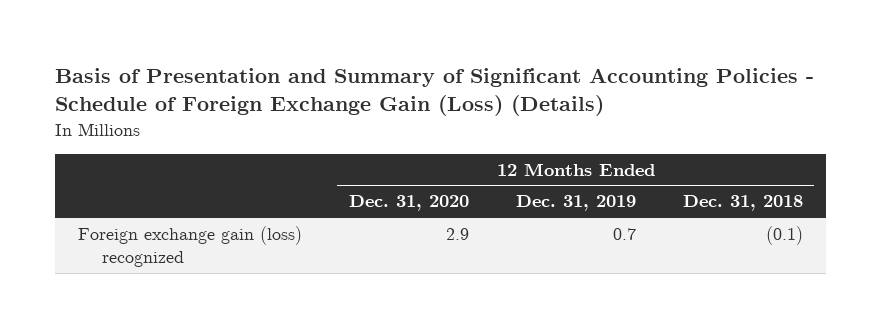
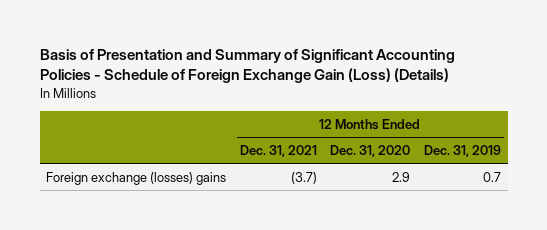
[682,195,803,212] Dec. 31, 2018 -> none
none -> [239,144,317,157] Dec. 31, 2021
[78,226,303,267] Foreign exchange gain (loss) recognized -> [46,171,227,185] Foreign exchange (losses) gains

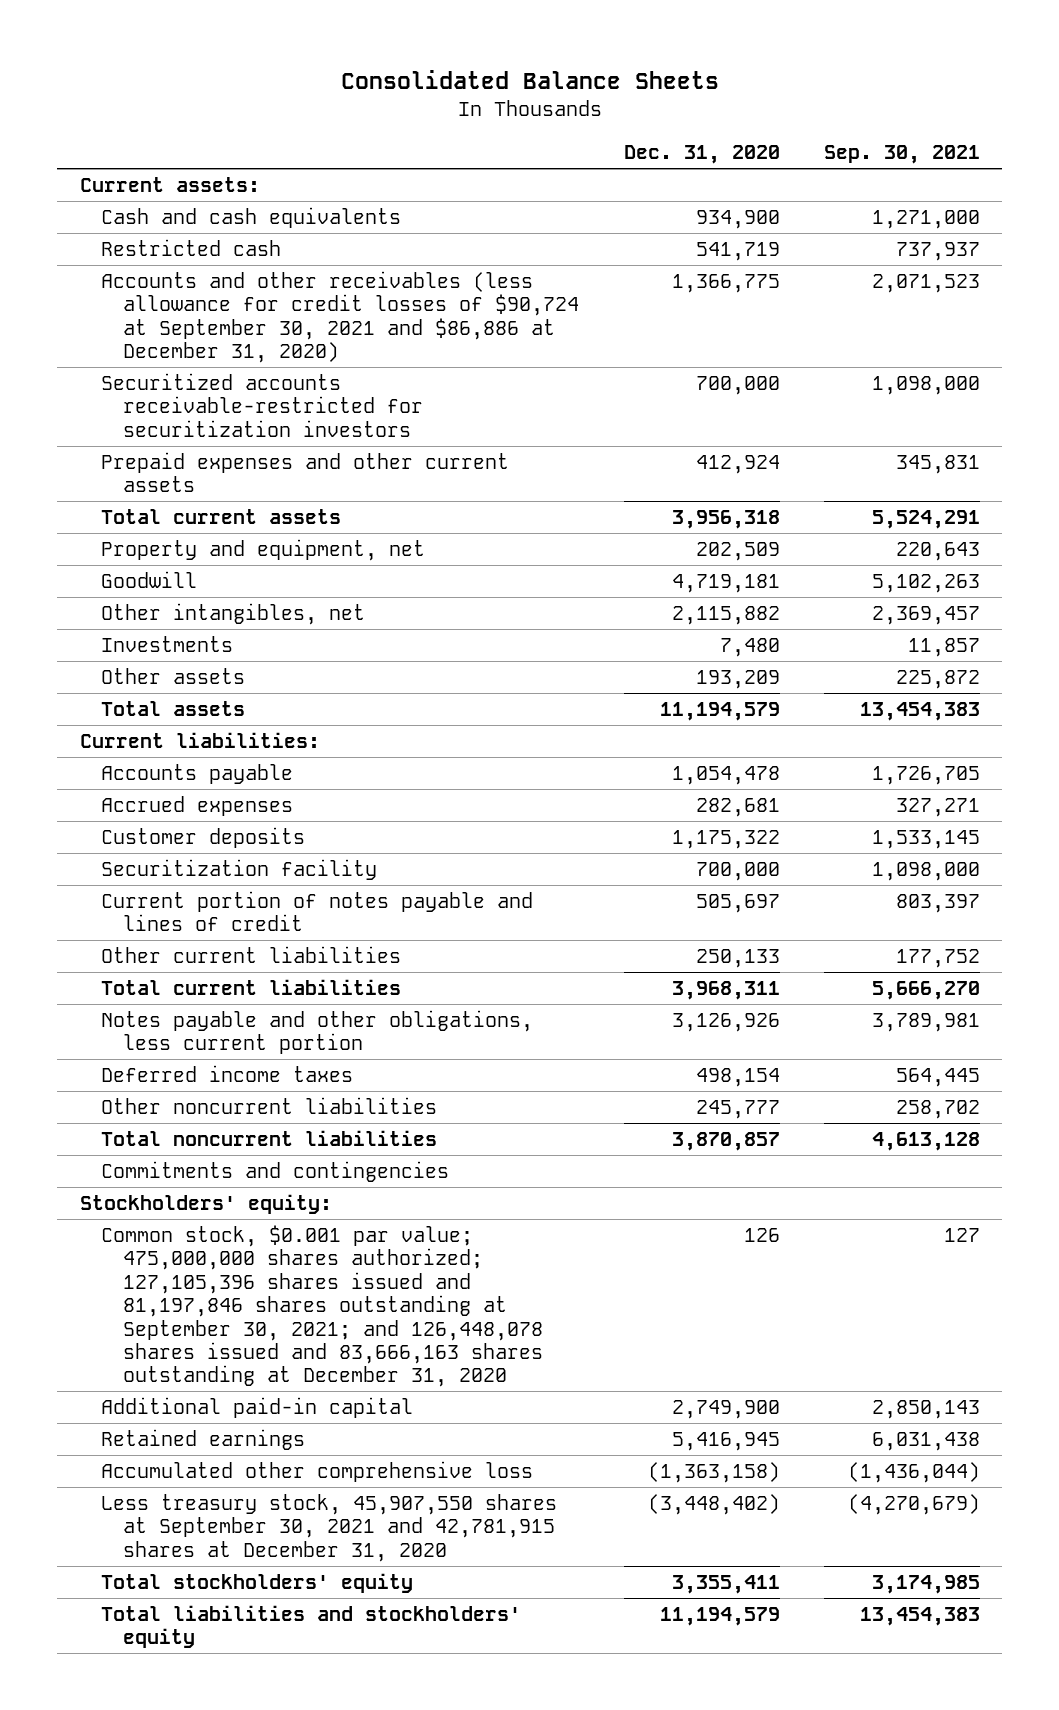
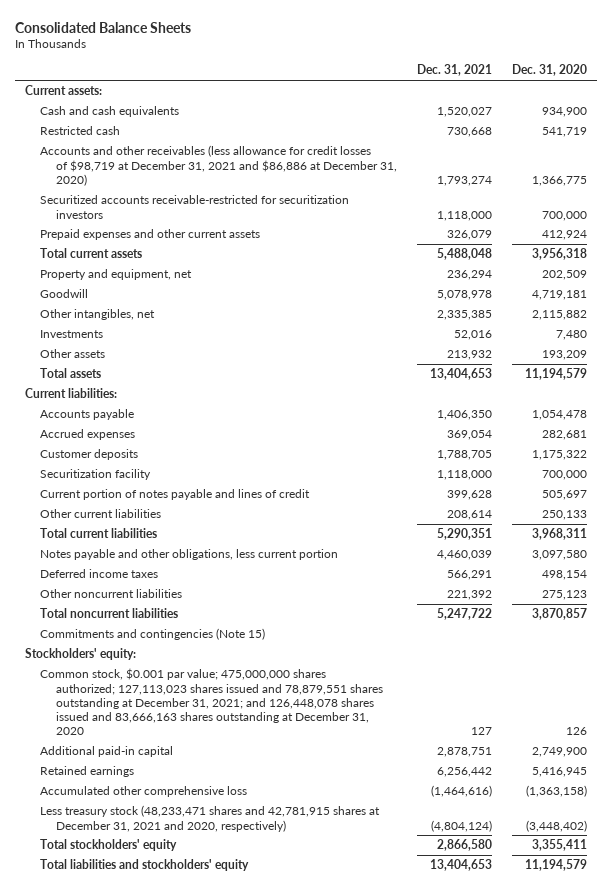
[823,145,980,165] Sep. 30, 2021 -> none
none -> [416,64,492,77] Dec. 31, 2021
[101,271,580,364] Accounts and other receivables (less allowance for credit losses of $90,724 at September 30, 2021 and $86,886 at December 31, 2020) -> [40,145,397,186] Accounts and other receivables (less allowance for credit losses of $98,719 at December 31, 2021 and $86,886 at December 31, 2020)
[671,1013,780,1033] 3,126,926 -> [531,550,587,561] 3,097,580
[695,1100,780,1120] 245,777 -> [541,590,587,601] 275,123
[101,1161,450,1183] Commitments and contingencies -> [40,628,266,641] Commitments and contingencies (Note 15)
[101,1225,544,1388] Common stock, $0.001 par value; 475,000,000 shares authorized; 127,105,396 shares issued and 81,197,846 shares outstanding at September 30, 2021; and 126,448,078 shares issued and 83,666,163 shares outstanding at December 31, 2020 -> [40,668,383,736] Common stock, $0.001 par value; 475,000,000 shares authorized; 127,113,023 shares issued and 78,879,551 shares outstanding at December 31, 2021; and 126,448,078 shares issued and 83,666,163 shares outstanding at December 31, 2020
[101,1494,558,1562] Less treasury stock, 45,907,550 shares at September 30, 2021 and 42,781,915 shares at December 31, 2020 -> [40,805,381,832] Less treasury stock (48,233,471 shares and 42,781,915 shares at December 31, 2021 and 2020, respectively)

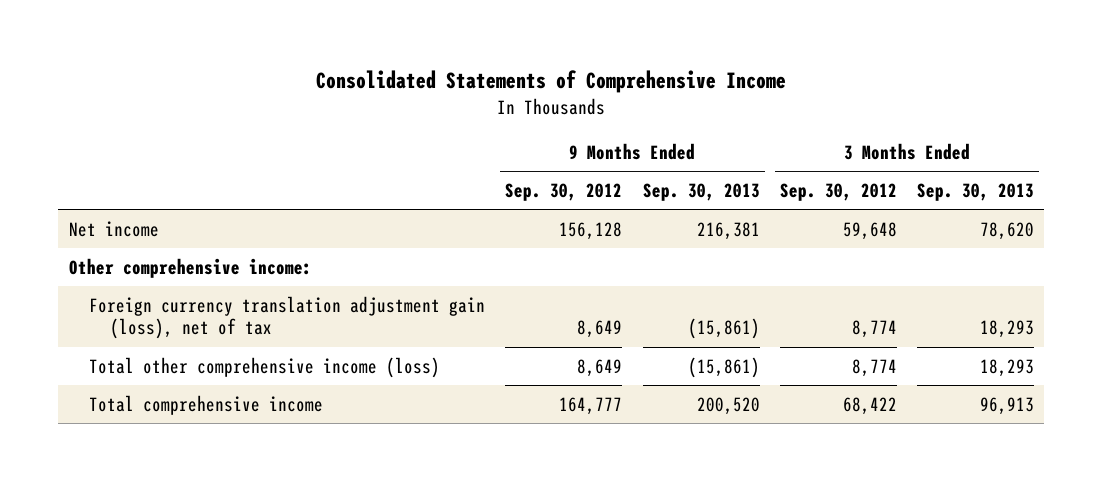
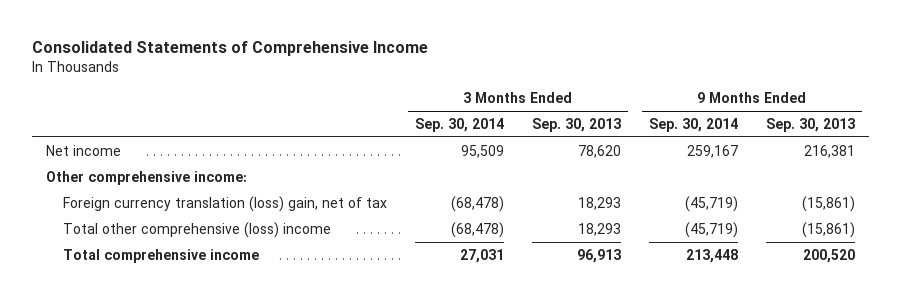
[505,182,623,201] Sep. 30, 2012 -> none
[779,182,897,201] Sep. 30, 2012 -> none
none -> [414,118,504,133] Sep. 30, 2014
none -> [648,118,738,133] Sep. 30, 2014
[89,295,486,340] Foreign currency translation adjustment gain (loss), net of tax -> [62,195,387,212] Foreign currency translation (loss) gain, net of tax
[89,356,441,378] Total other comprehensive income (loss) -> [62,221,331,238] Total other comprehensive (loss) income

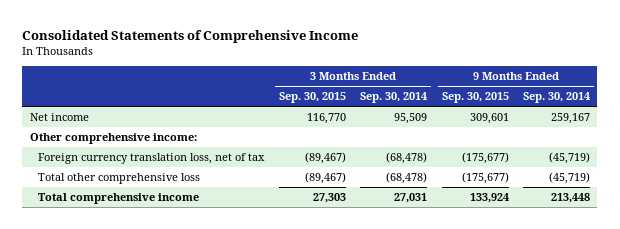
[531,118,621,133] Sep. 30, 2013 -> none
[766,118,856,133] Sep. 30, 2013 -> none
none -> [278,92,346,104] Sep. 30, 2015
none -> [441,92,509,104] Sep. 30, 2015
[62,195,387,212] Foreign currency translation (loss) gain, net of tax -> [38,153,266,165] Foreign currency translation loss, net of tax
[62,221,331,238] Total other comprehensive (loss) income -> [38,173,201,185] Total other comprehensive loss

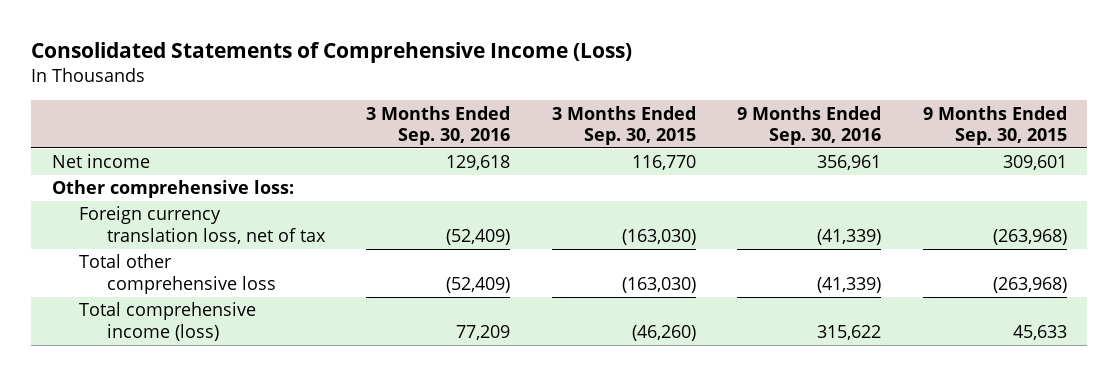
[22,29,359,43] Consolidated Statements of Comprehensive Income -> [30,42,632,64] Consolidated Statements of Comprehensive Income (Loss)
[360,92,428,104] Sep. 30, 2014 -> none
[523,92,591,104] Sep. 30, 2014 -> none
none -> [366,105,511,145] 3 Months Ended Sep. 30, 2016
none -> [737,105,882,145] 9 Months Ended Sep. 30, 2016
[29,133,197,145] Other comprehensive income: -> [51,180,294,199] Other comprehensive loss:
[304,152,346,165] (89,467) -> [621,228,696,245] (163,030)
[461,152,509,165] (175,677) -> [992,228,1067,245] (263,968)
[304,172,346,185] (89,467) -> [621,276,696,293] (163,030)
[461,172,509,185] (175,677) -> [992,276,1067,293] (263,968)
[38,193,200,205] Total comprehensive income -> [79,302,257,341] Total comprehensive income (loss)
[312,193,346,204] 27,303 -> [631,324,696,341] (46,260)
[469,193,509,204] 133,924 -> [1012,324,1067,340] 45,633

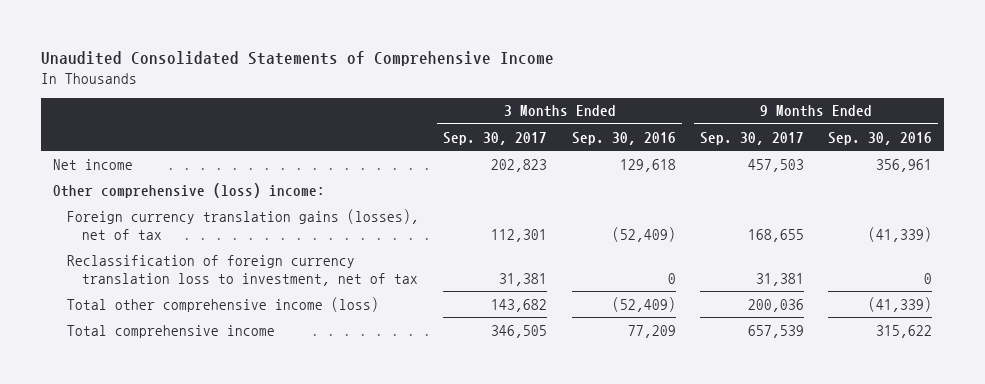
[30,42,632,64] Consolidated Statements of Comprehensive Income (Loss) -> [40,51,554,67] Unaudited Consolidated Statements of Comprehensive Income
[551,105,696,145] 3 Months Ended Sep. 30, 2015 -> none
[922,105,1067,145] 9 Months Ended Sep. 30, 2015 -> none
none -> [443,131,548,145] Sep. 30, 2017
none -> [699,131,804,145] Sep. 30, 2017
[51,180,294,199] Other comprehensive loss: -> [52,182,325,198] Other comprehensive (loss) income:
[79,206,326,244] Foreign currency translation loss, net of tax -> [67,208,420,240] Foreign currency translation gains (losses), net of tax
none -> [67,254,418,286] Reclassification of foreign currency translation loss to investment, net of tax
[79,254,276,294] Total other comprehensive loss -> [67,296,380,312] Total other comprehensive income (loss)
[79,302,257,341] Total comprehensive income (loss) -> [67,324,276,338] Total comprehensive income

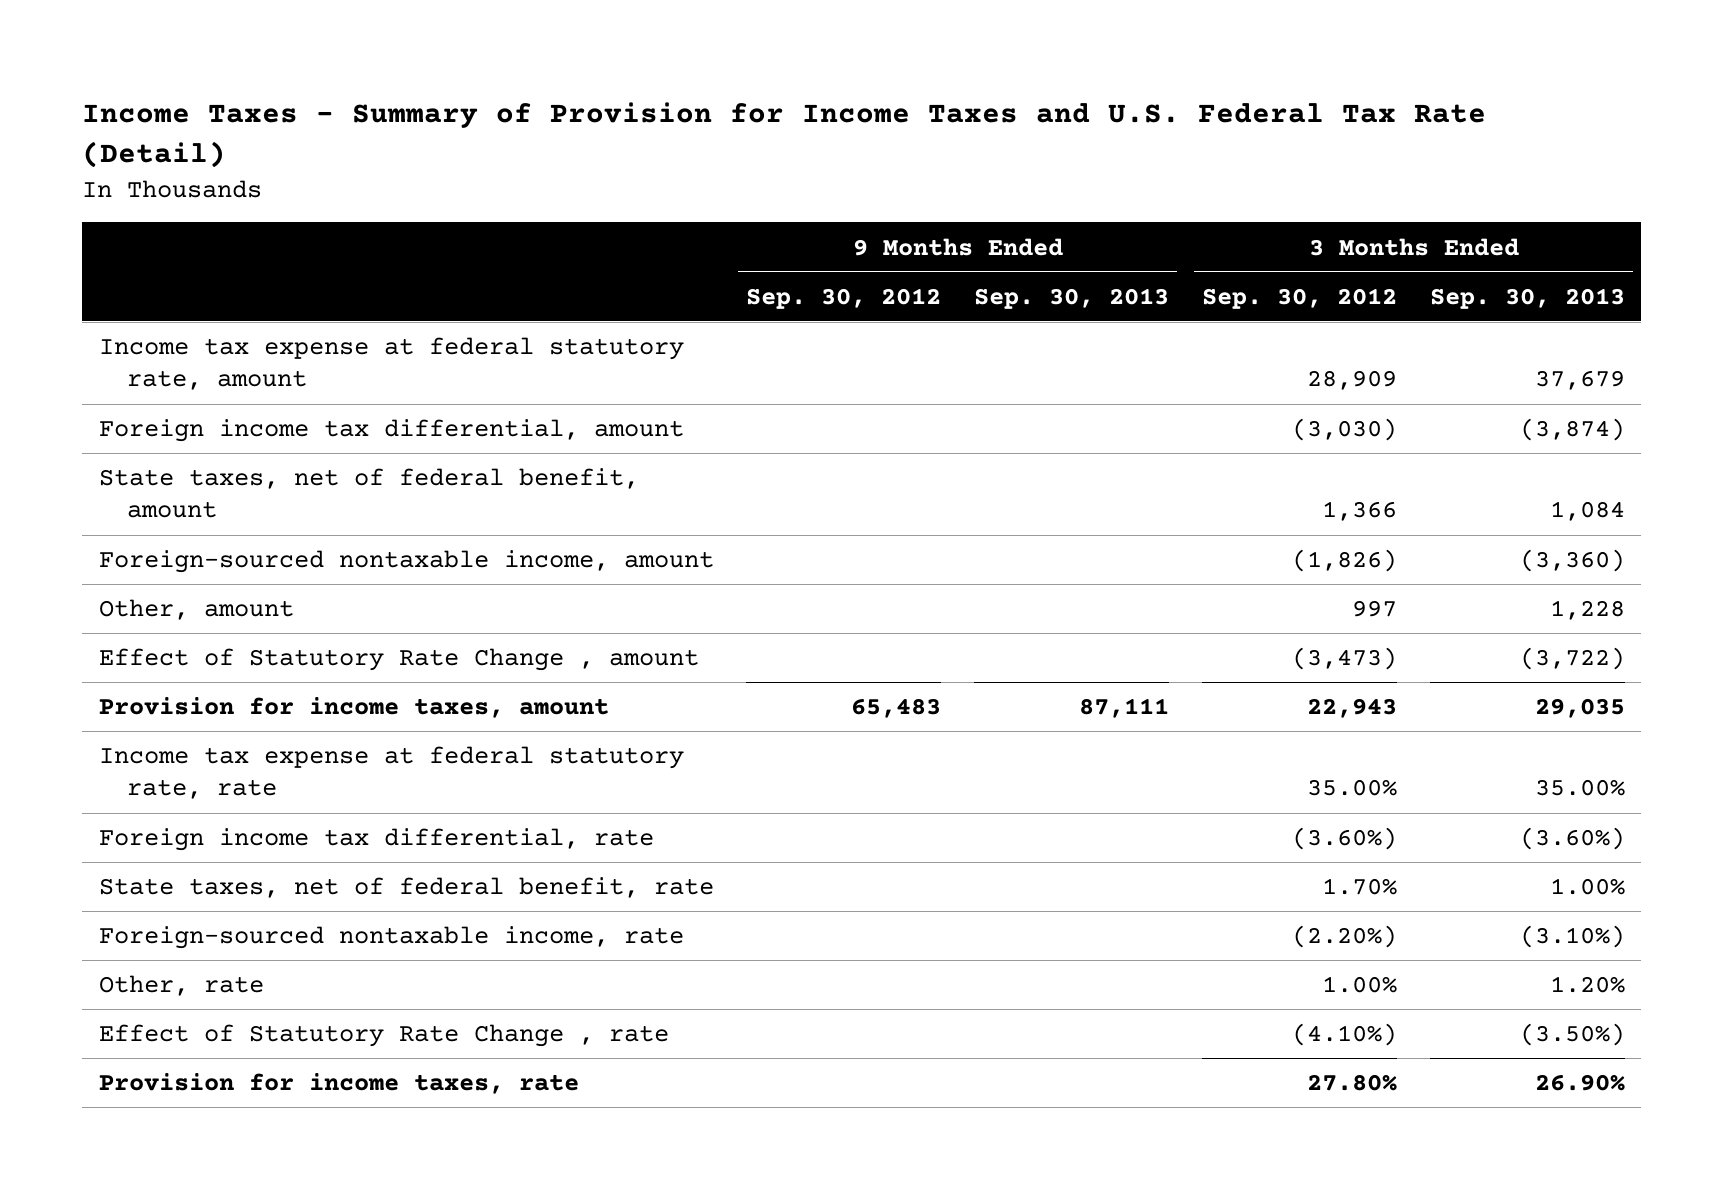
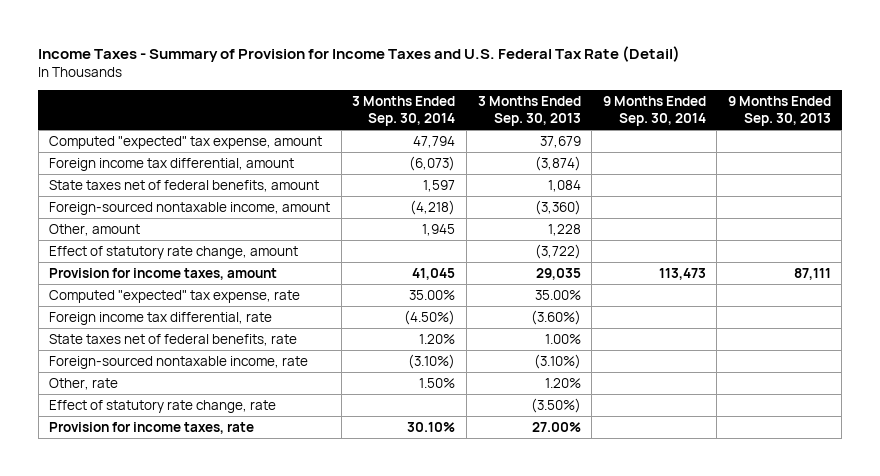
[746,287,942,309] Sep. 30, 2012 -> none
[1202,287,1398,309] Sep. 30, 2012 -> none
none -> [352,95,456,127] 3 Months Ended Sep. 30, 2014
none -> [602,95,706,127] 9 Months Ended Sep. 30, 2014
[98,337,684,391] Income tax expense at federal statutory rate, amount -> [49,135,323,149] Computed "expected" tax expense, amount
[98,468,639,519] State taxes, net of federal benefit, amount -> [49,179,320,192] State taxes net of federal benefits, amount
[98,648,699,672] Effect of Statutory Rate Change , amount -> [49,245,299,259] Effect of statutory rate change, amount
[98,746,684,800] Income tax expense at federal statutory rate, rate -> [49,289,301,303] Computed "expected" tax expense, rate
[98,877,714,899] State taxes, net of federal benefit, rate -> [49,333,298,346] State taxes net of federal benefits, rate
[98,1024,669,1048] Effect of Statutory Rate Change , rate -> [49,399,277,413] Effect of statutory rate change, rate
[1534,1074,1625,1092] 26.90% -> [531,421,581,432] 27.00%

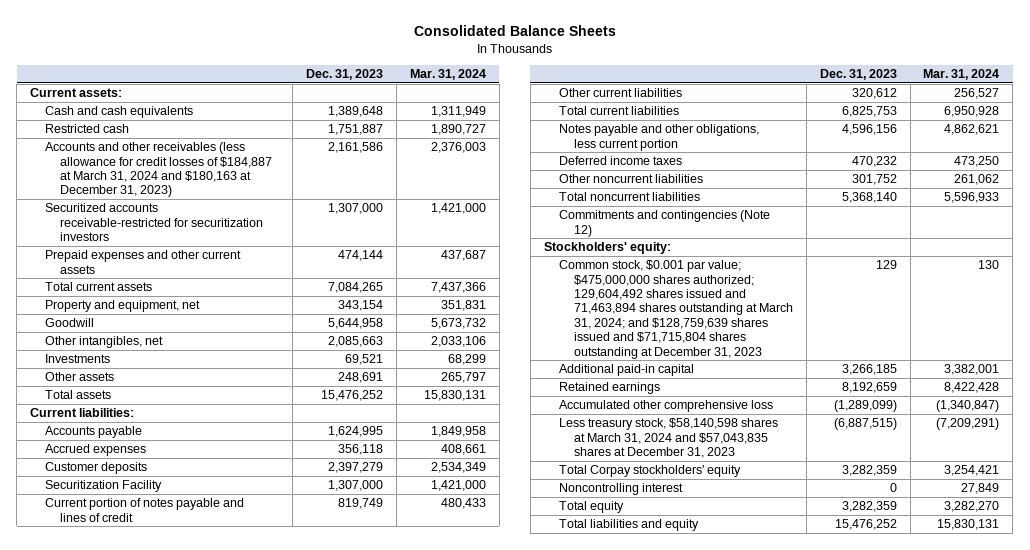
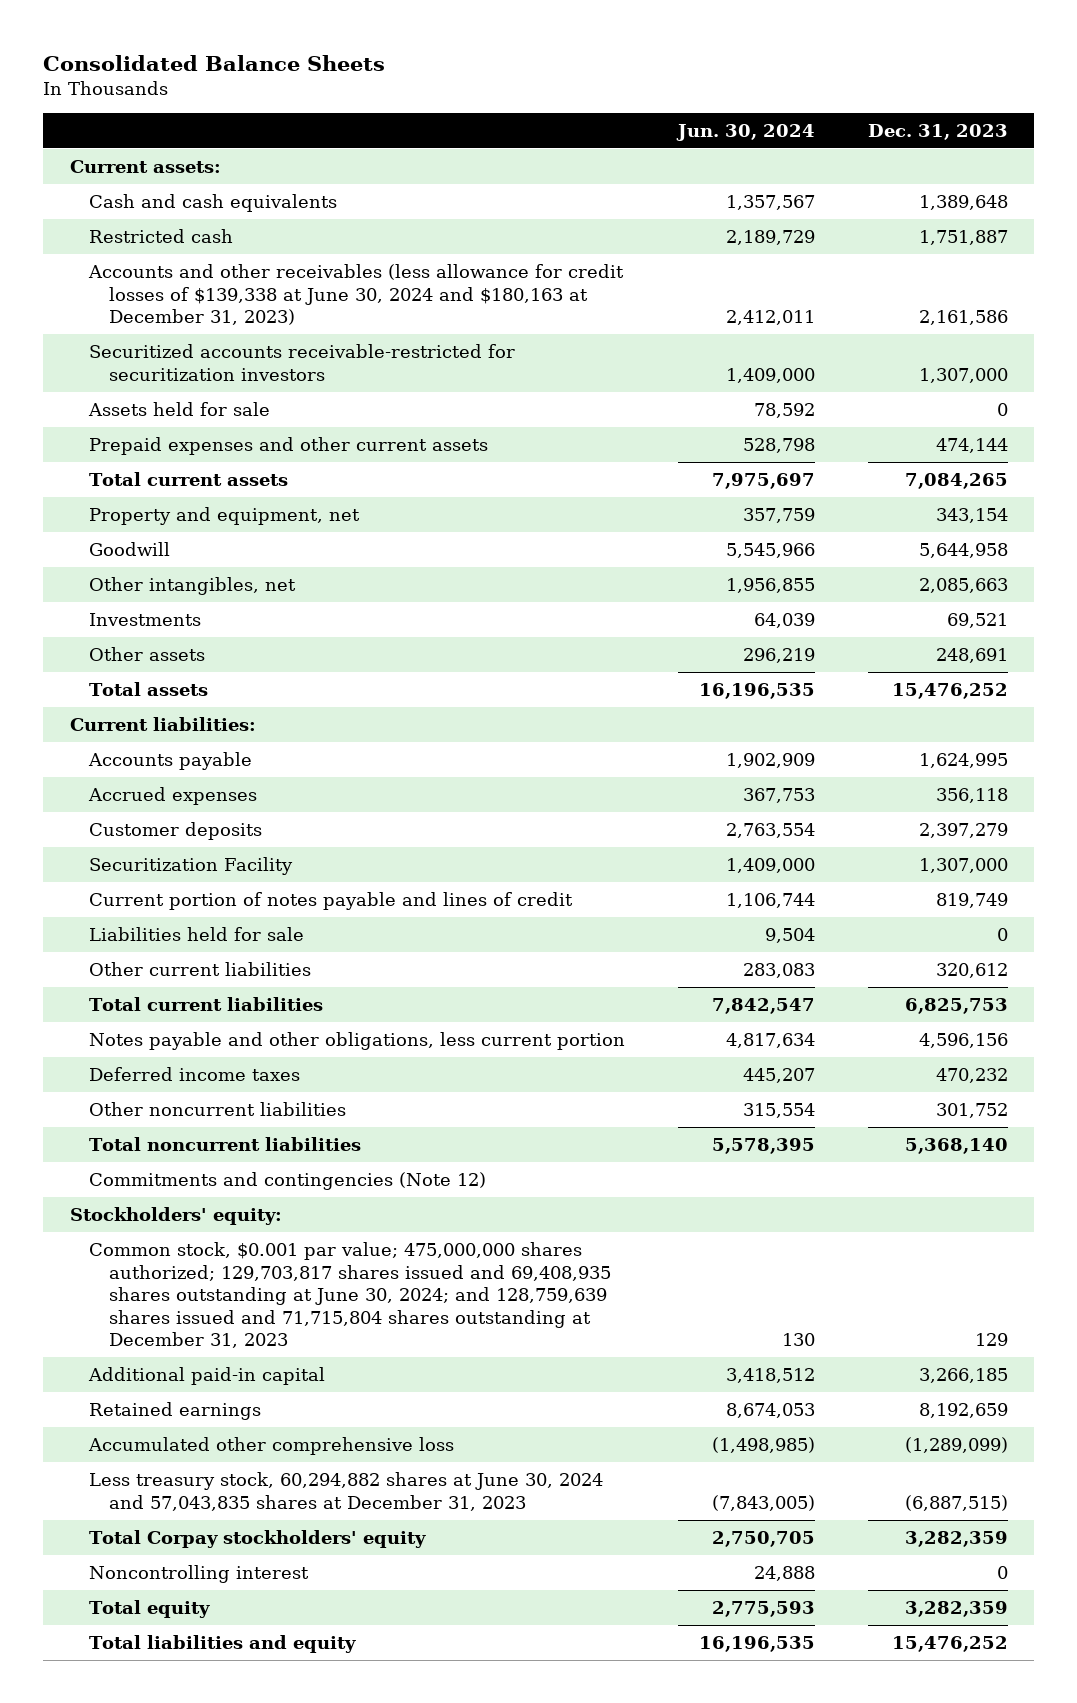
[410,69,487,81] Mar. 31, 2024 -> none
none -> [675,123,815,141] Jun. 30, 2024
[45,142,273,198] Accounts and other receivables (less allowance for credit losses of $184,887 at March 31, 2024 and $180,163 at December 31, 2023) -> [88,264,625,326] Accounts and other receivables (less allowance for credit losses of $139,338 at June 30, 2024 and $180,163 at December 31, 2023)
none -> [88,402,271,417] Assets held for sale
none -> [89,927,305,942] Liabilities held for sale
[558,260,793,359] Common stock, $0.001 par value; $475,000,000 shares authorized; 129,604,492 shares issued and 71,463,894 shares outstanding at March 31, 2024; and $128,759,639 shares issued and $71,715,804 shares outstanding at December 31, 2023 -> [89,1242,611,1349] Common stock, $0.001 par value; 475,000,000 shares authorized; 129,703,817 shares issued and 69,408,935 shares outstanding at June 30, 2024; and 128,759,639 shares issued and 71,715,804 shares outstanding at December 31, 2023
[558,418,778,459] Less treasury stock, $58,140,598 shares at March 31, 2024 and $57,043,835 shares at December 31, 2023 -> [89,1472,604,1511] Less treasury stock, 60,294,882 shares at June 30, 2024 and 57,043,835 shares at December 31, 2023

